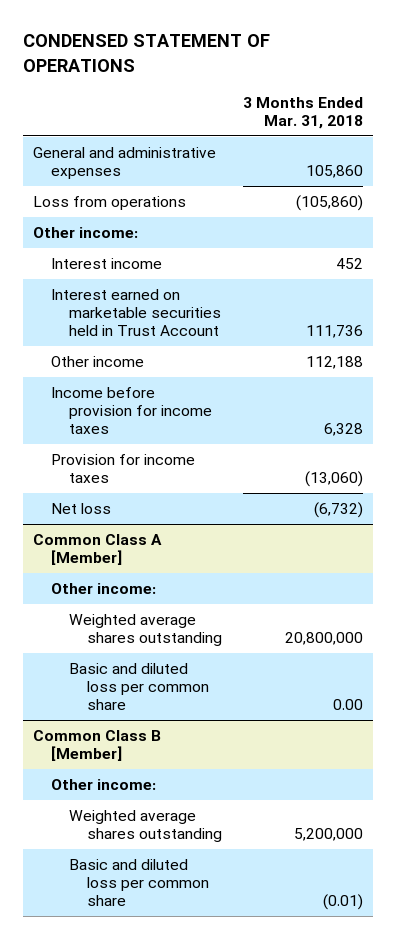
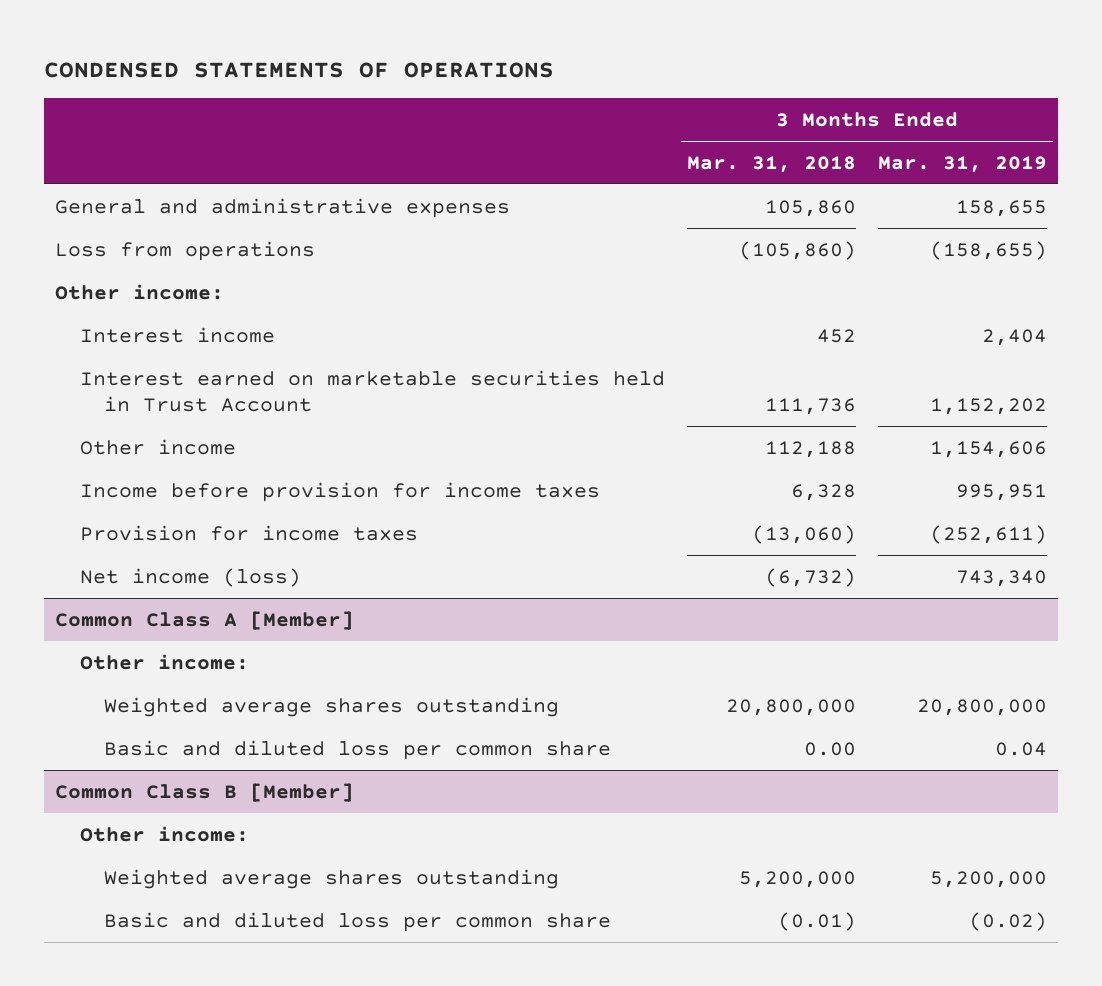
[22,34,270,72] CONDENSED STATEMENT OF OPERATIONS -> [44,62,555,79] CONDENSED STATEMENTS OF OPERATIONS
none -> [878,155,1048,173] Mar. 31, 2019
[51,502,112,514] Net loss -> [79,567,301,587] Net income (loss)

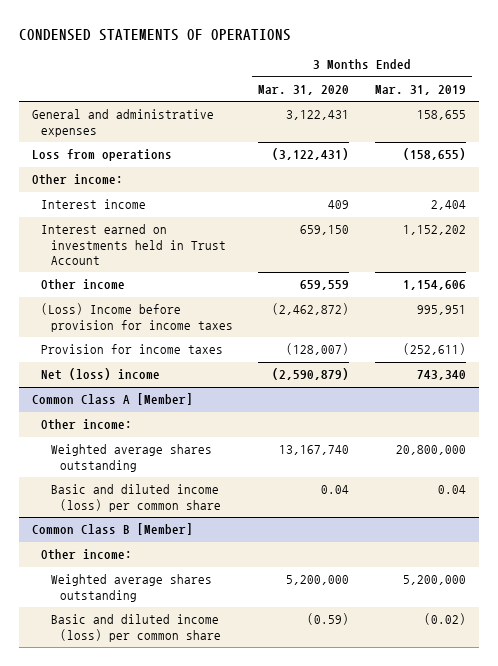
[686,155,856,173] Mar. 31, 2018 -> none
none -> [258,84,350,95] Mar. 31, 2020
[79,369,665,413] Interest earned on marketable securities held in Trust Account -> [41,224,226,265] Interest earned on investments held in Trust Account
[79,481,600,502] Income before provision for income taxes -> [41,303,233,332] (Loss) Income before provision for income taxes
[79,567,301,587] Net income (loss) -> [41,368,161,381] Net (loss) income
[103,739,611,760] Basic and diluted loss per common share -> [50,484,221,512] Basic and diluted income (loss) per common share
[103,911,611,932] Basic and diluted loss per common share -> [50,614,221,642] Basic and diluted income (loss) per common share

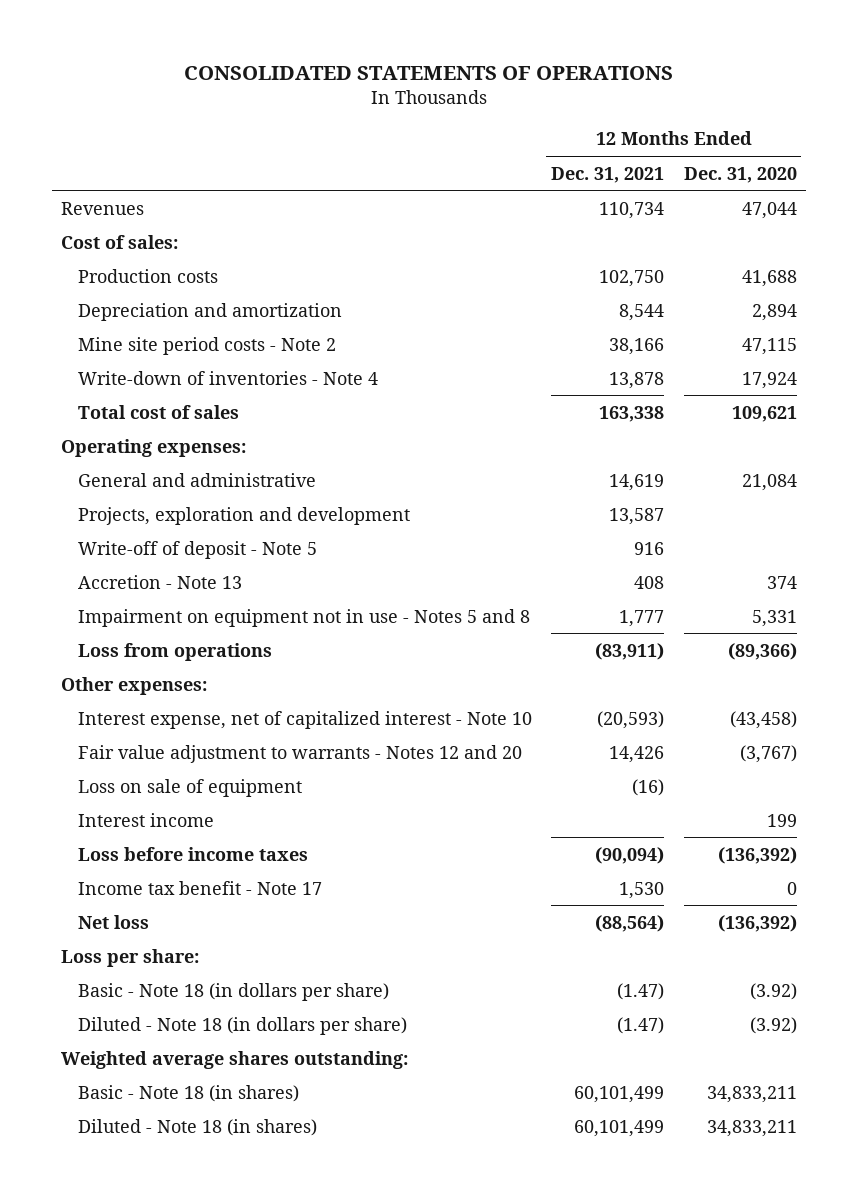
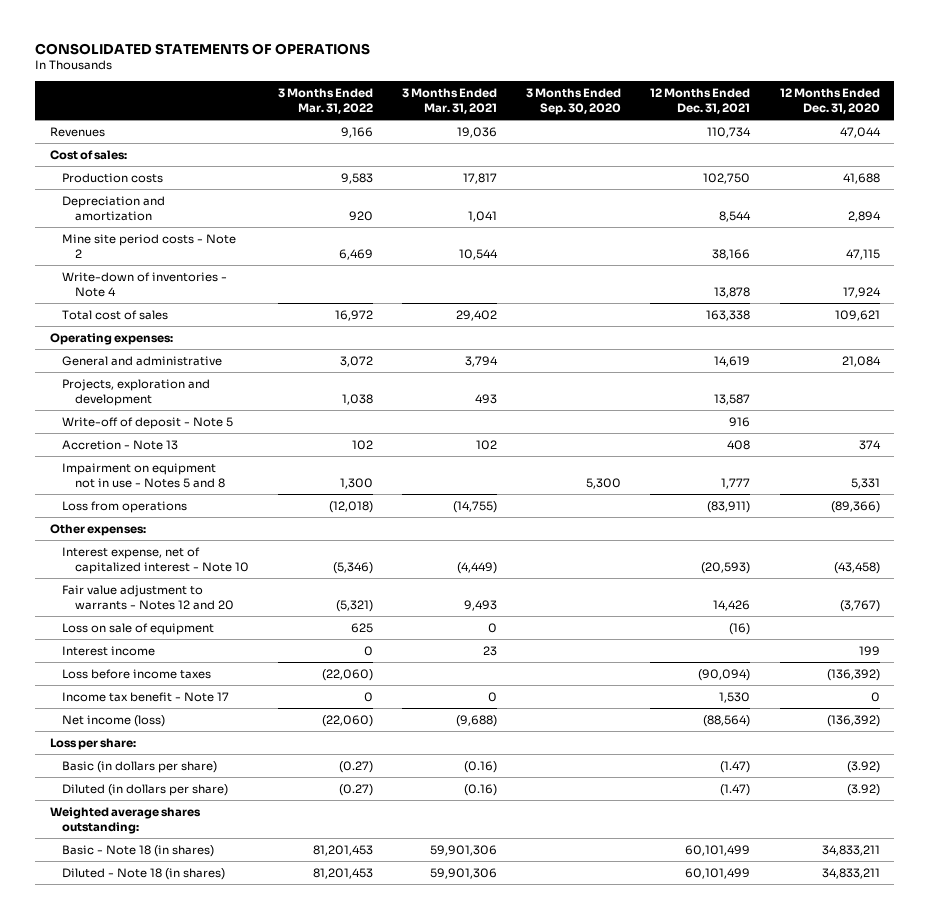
none -> [277,87,373,114] 3 Months Ended Mar. 31, 2022
none -> [402,87,498,114] 3 Months Ended Mar. 31, 2021
none -> [526,87,622,115] 3 Months Ended Sep. 30, 2020
[77,914,149,929] Net loss -> [62,714,166,727] Net income (loss)
[77,982,389,1001] Basic - Note 18 (in dollars per share) -> [62,760,218,773] Basic (in dollars per share)
[77,1016,407,1035] Diluted - Note 18 (in dollars per share) -> [62,783,229,796] Diluted (in dollars per share)

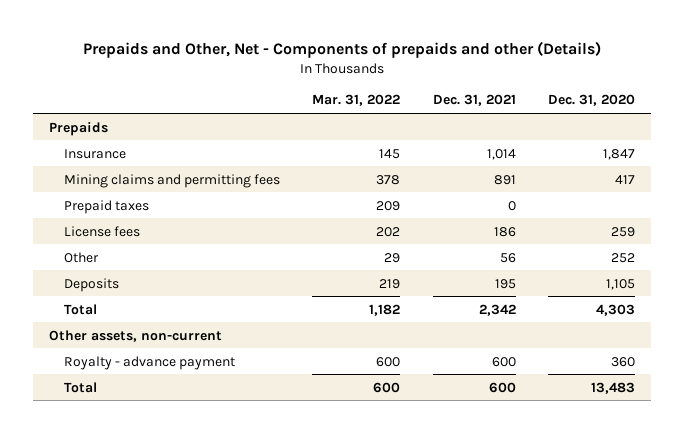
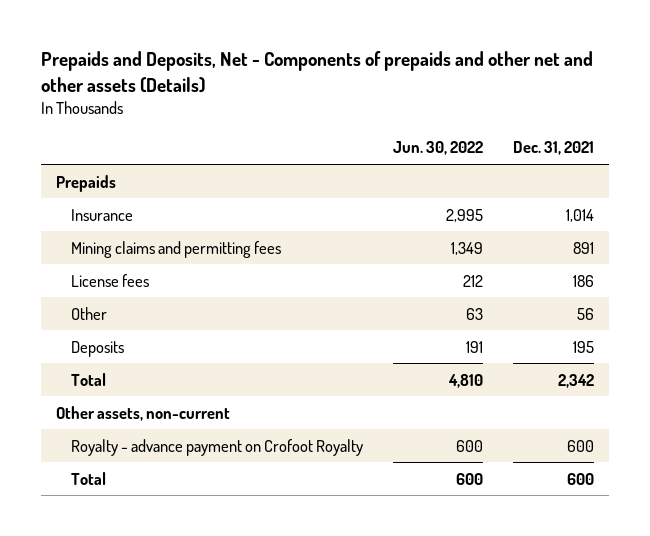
[83,41,602,59] Prepaids and Other, Net - Components of prepaids and other (Details) -> [40,51,593,93] Prepaids and Deposits, Net - Components of prepaids and other net and other assets (Details)
[312,94,401,107] Mar. 31, 2022 -> none
[547,94,635,107] Dec. 31, 2020 -> none
none -> [392,141,483,156] Jun. 30, 2022
[64,199,150,214] Prepaid taxes -> none
[64,355,236,370] Royalty - advance payment -> [70,438,363,456] Royalty - advance payment on Crofoot Royalty

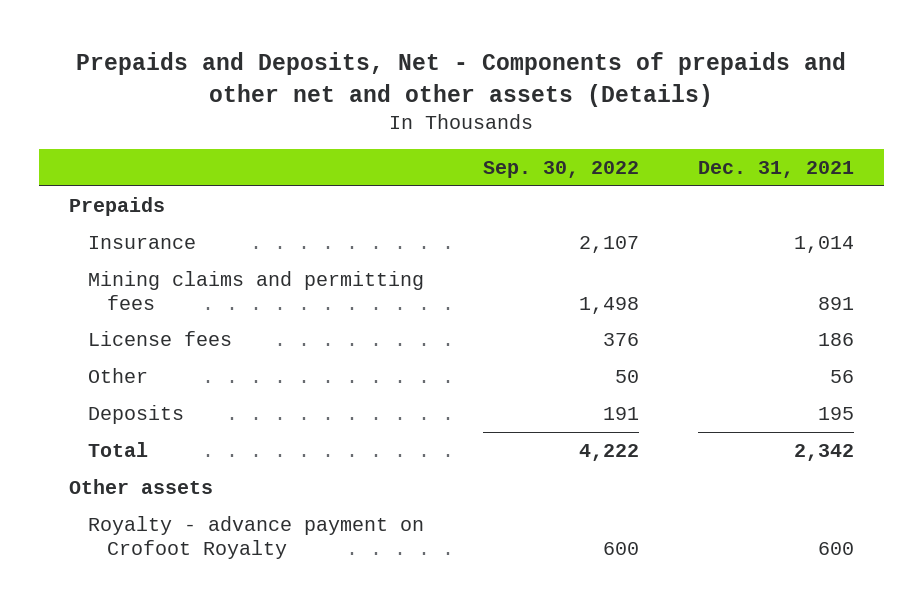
[392,141,483,156] Jun. 30, 2022 -> none
none -> [483,160,640,178] Sep. 30, 2022
[55,405,230,421] Other assets, non-current -> [68,479,213,495] Other assets
[70,471,106,485] Total -> none

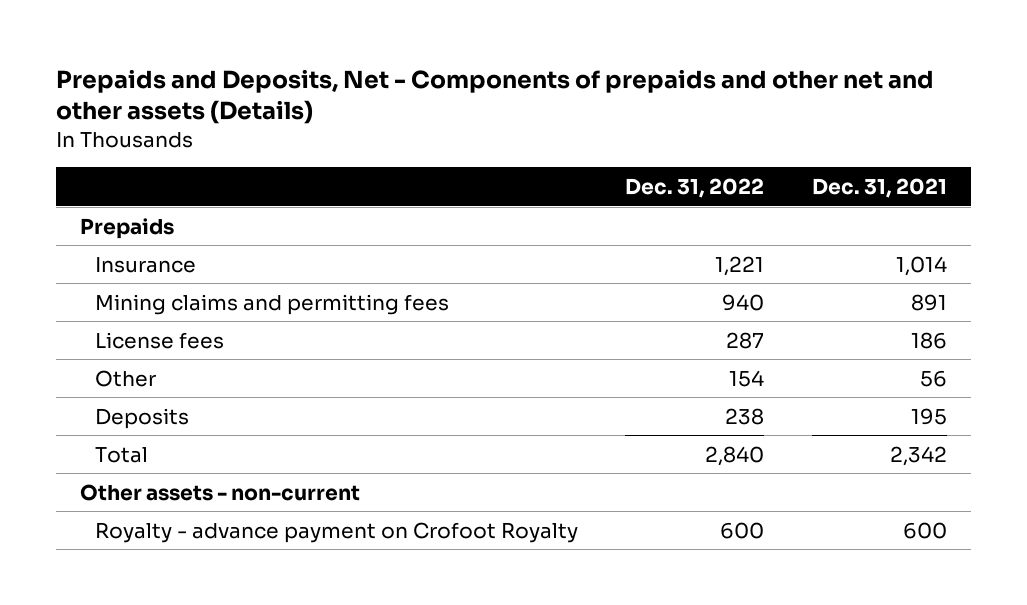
[483,160,640,178] Sep. 30, 2022 -> none
none -> [625,178,765,199] Dec. 31, 2022
[68,479,213,495] Other assets -> [79,483,360,501] Other assets - non-current

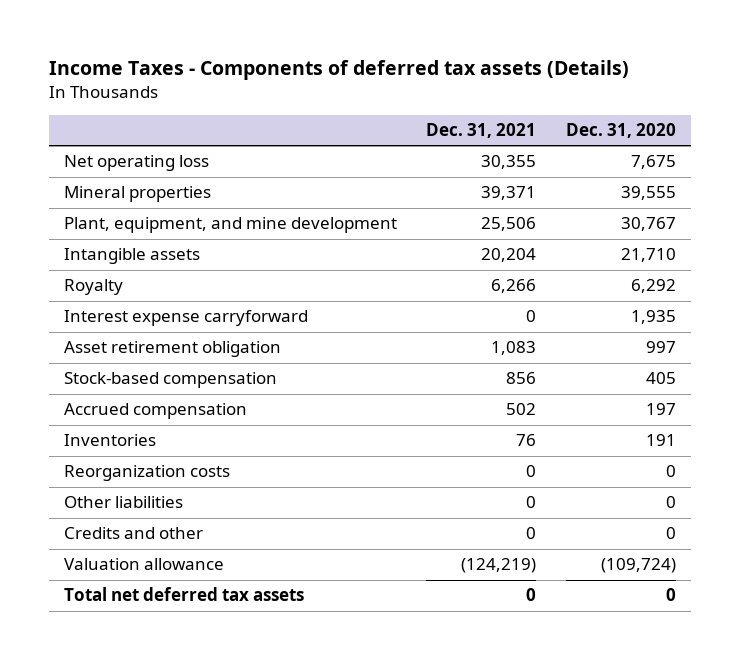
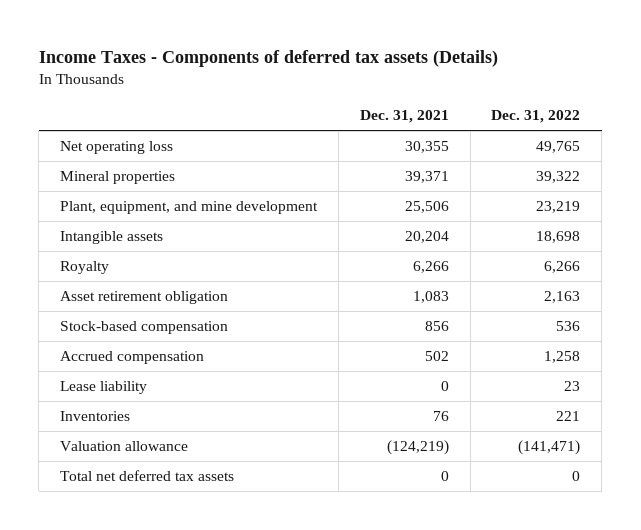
[565,123,676,139] Dec. 31, 2020 -> none
none -> [491,110,581,124] Dec. 31, 2022
[63,310,308,327] Interest expense carryforward -> none
none -> [60,381,148,395] Lease liability
[63,465,230,482] Reorganization costs -> none
[63,496,183,509] Other liabilities -> none
[63,527,203,540] Credits and other -> none

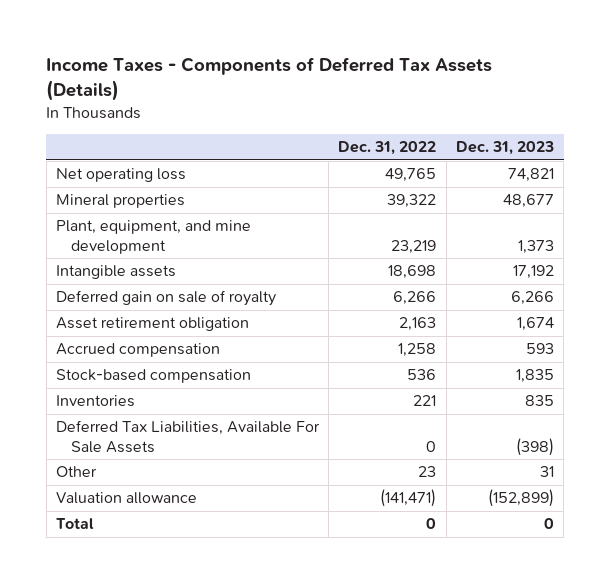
[38,50,498,68] Income Taxes - Components of deferred tax assets (Details) -> [46,56,493,101] Income Taxes - Components of Deferred Tax Assets (Details)
[359,110,449,124] Dec. 31, 2021 -> none
none -> [455,141,554,156] Dec. 31, 2023
[60,261,110,275] Royalty -> [55,290,276,307] Deferred gain on sale of royalty
[60,381,148,395] Lease liability -> none
[60,321,229,335] Stock-based compensation -> [55,369,251,384] Stock-based compensation
none -> [55,420,320,453] Deferred Tax Liabilities, Available For Sale Assets
none -> [55,466,97,478] Other
[60,470,235,482] Total net deferred tax assets -> [55,518,94,530] Total

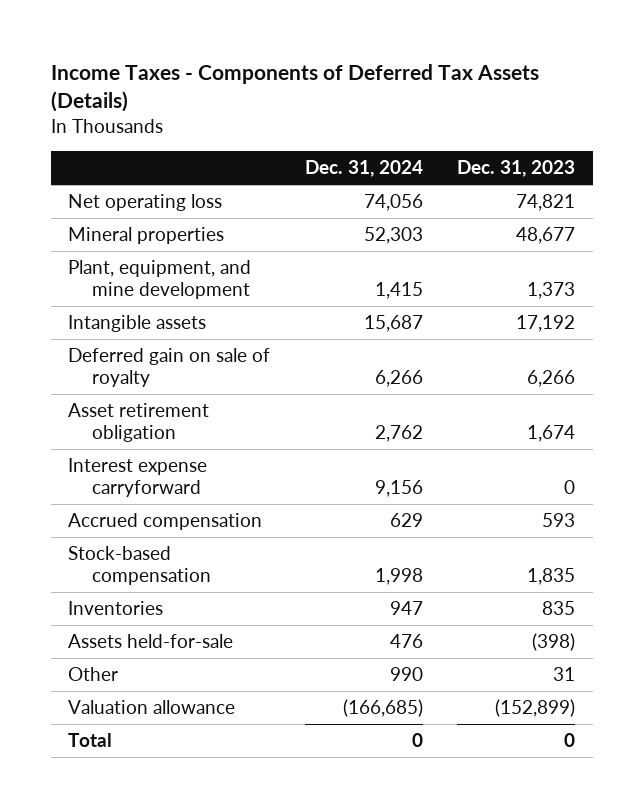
[338,141,437,156] Dec. 31, 2022 -> none
none -> [304,160,423,178] Dec. 31, 2024
none -> [68,458,208,497] Interest expense carryforward
[55,420,320,453] Deferred Tax Liabilities, Available For Sale Assets -> [68,634,234,649] Assets held-for-sale

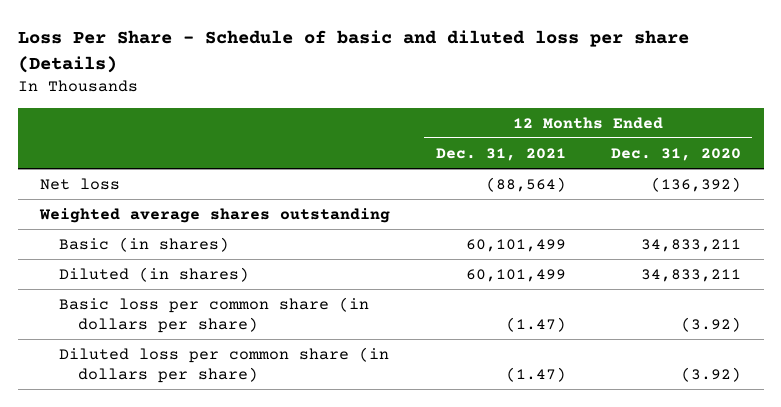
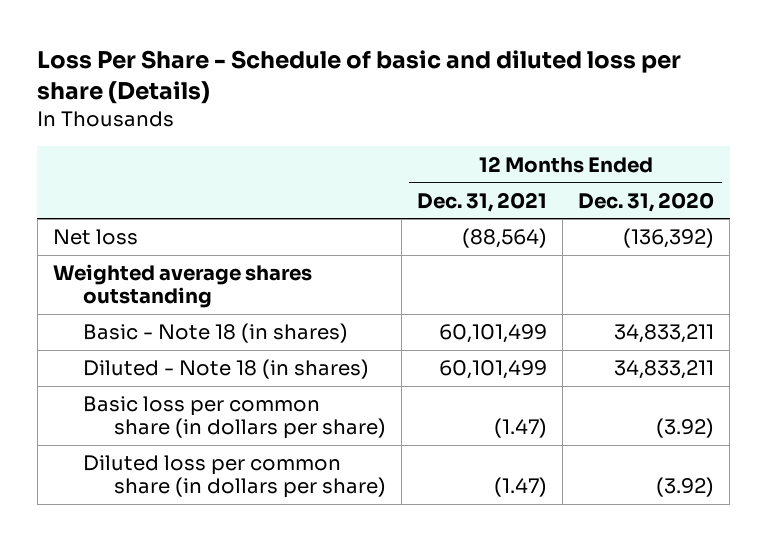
[59,236,230,252] Basic (in shares) -> [83,323,349,344] Basic - Note 18 (in shares)
[59,266,250,282] Diluted (in shares) -> [83,359,370,380] Diluted - Note 18 (in shares)

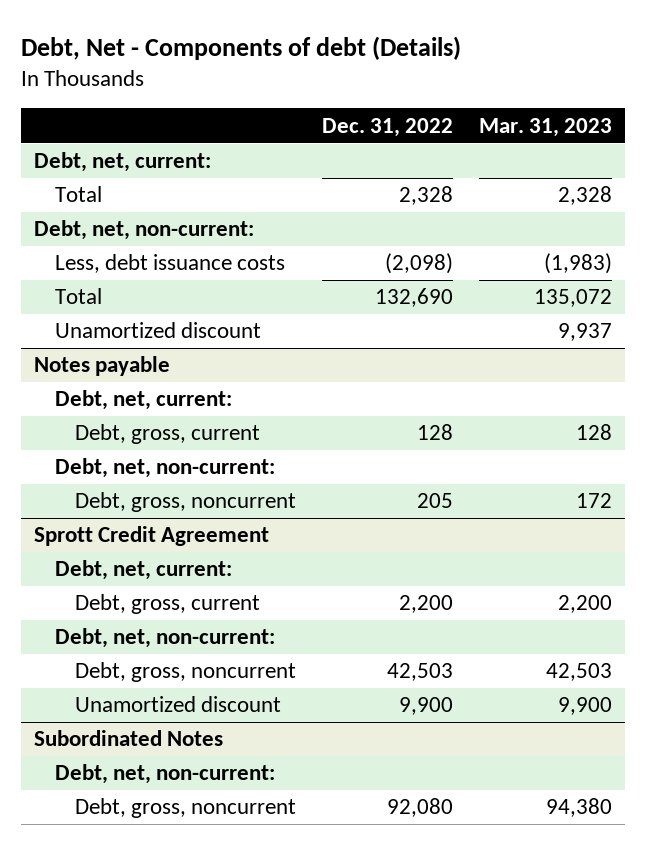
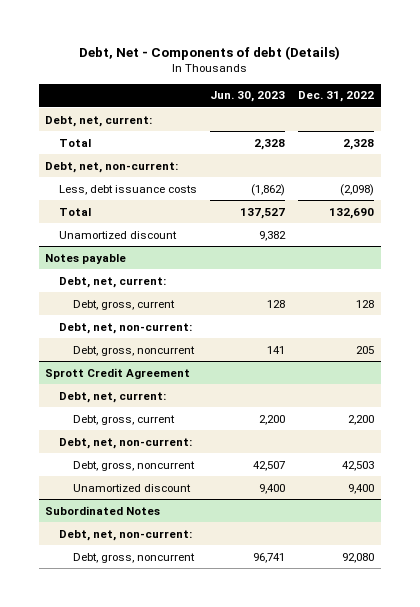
[478,117,612,137] Mar. 31, 2023 -> none
none -> [210,91,286,103] Jun. 30, 2023
[398,697,453,716] 9,900 -> [348,483,375,494] 9,400

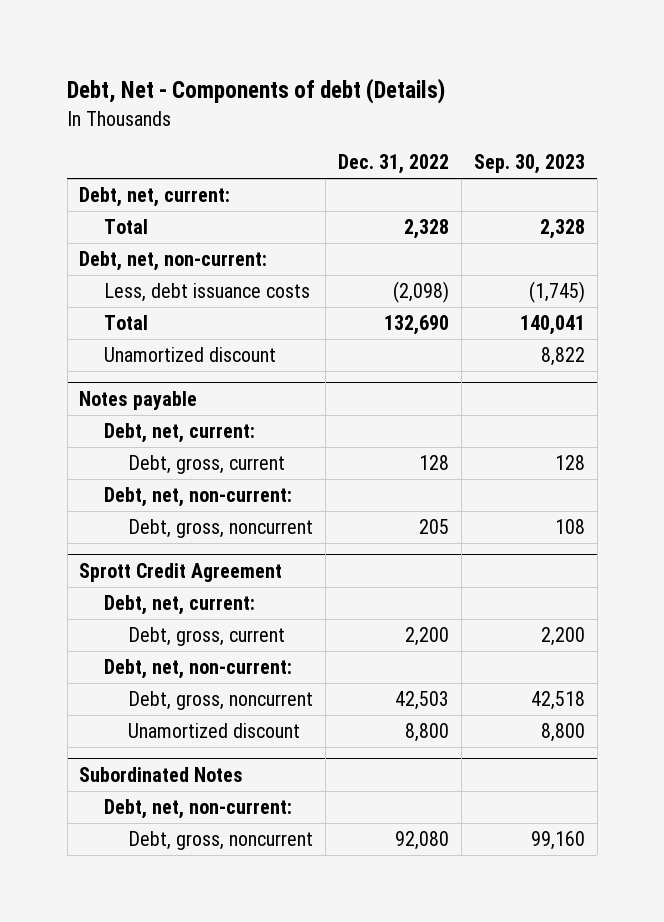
[210,91,286,103] Jun. 30, 2023 -> none
none -> [473,154,585,175] Sep. 30, 2023
[348,483,375,494] 9,400 -> [405,723,450,743] 8,800

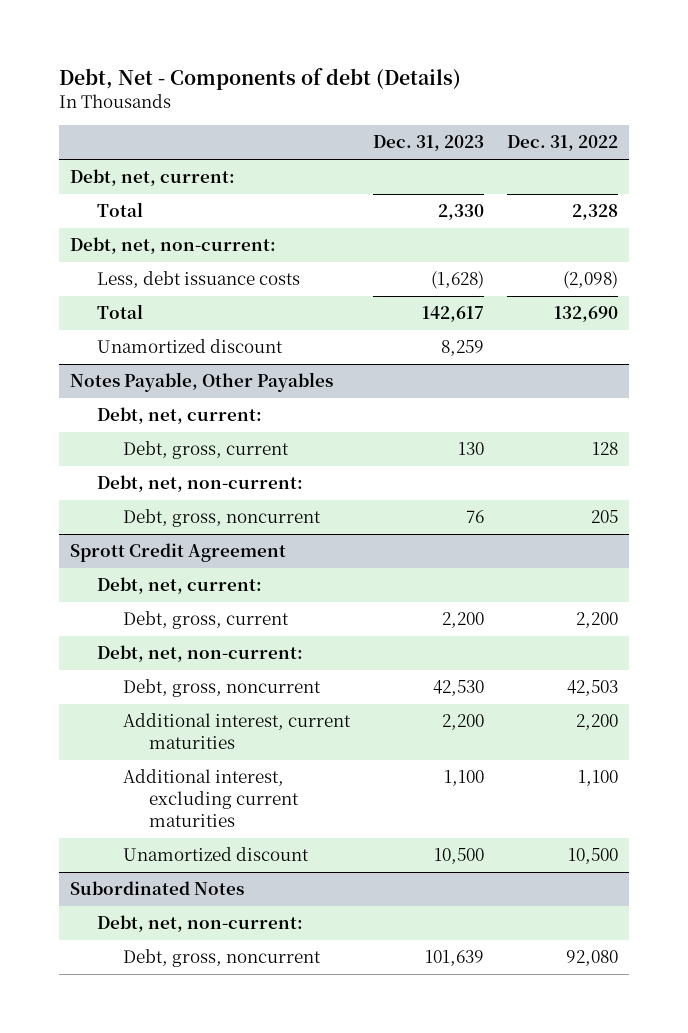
[473,154,585,175] Sep. 30, 2023 -> none
none -> [372,135,484,152] Dec. 31, 2023
[79,391,198,411] Notes payable -> [70,372,334,393] Notes Payable, Other Payables
none -> [123,713,352,750] Additional interest, current maturities
none -> [123,769,300,828] Additional interest, excluding current maturities
[405,723,450,743] 8,800 -> [567,848,618,865] 10,500

